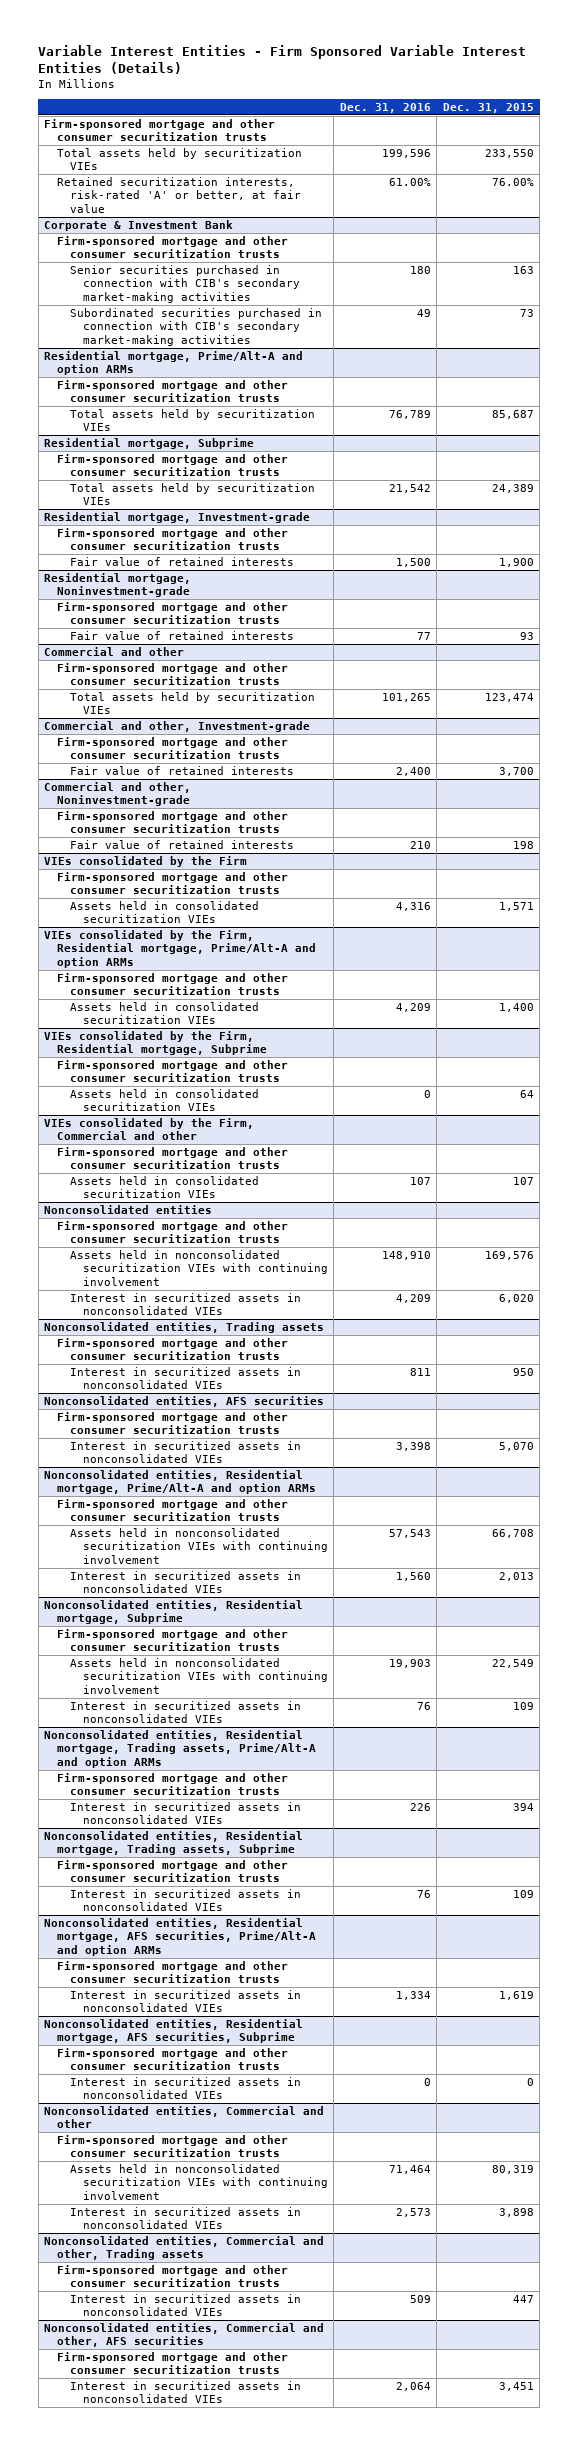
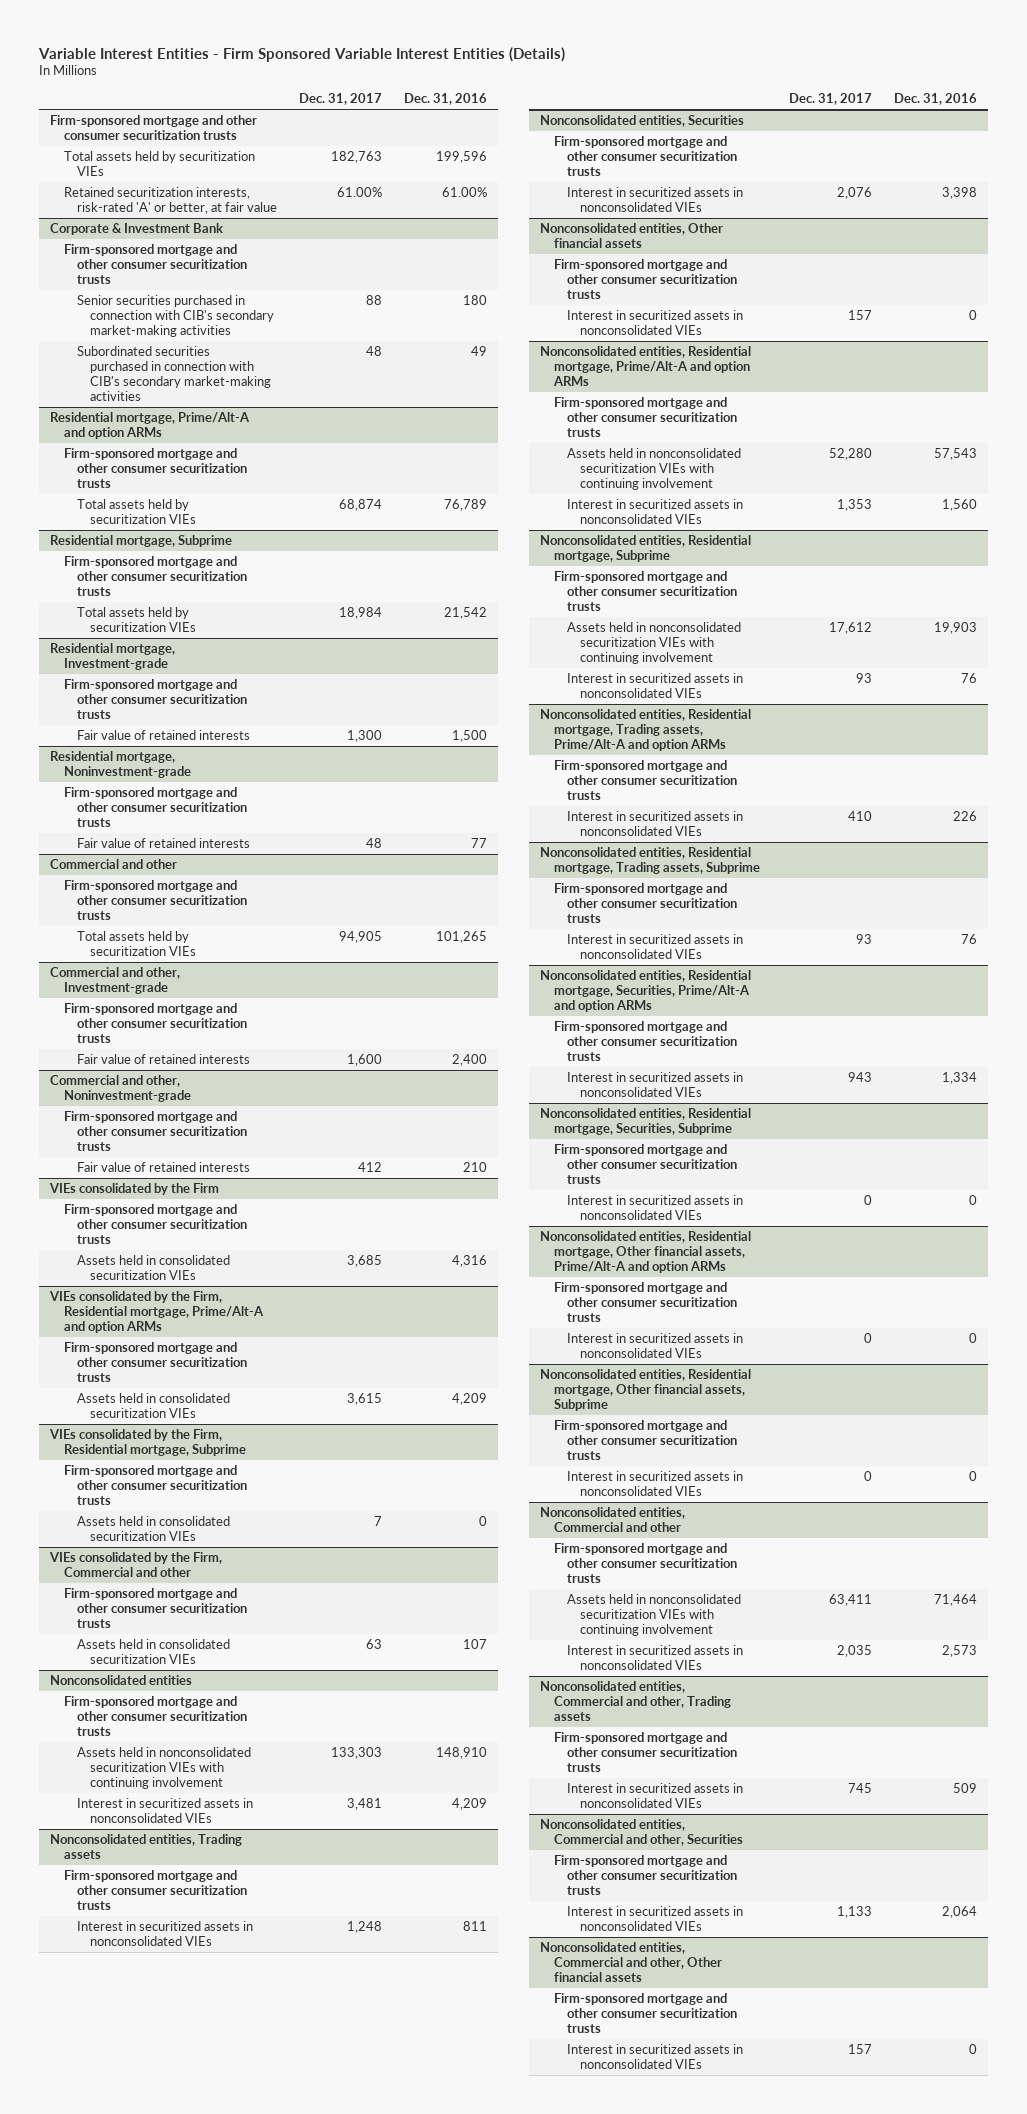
[442,102,534,113] Dec. 31, 2015 -> none
none -> [298,92,382,105] Dec. 31, 2017
[44,1396,325,1408] Nonconsolidated entities, AFS securities -> [540,115,745,128] Nonconsolidated entities, Securities
none -> [540,223,724,249] Nonconsolidated entities, Other financial assets
none -> [553,259,737,299] Firm-sponsored mortgage and other consumer securitization trusts
none -> [566,310,743,336] Interest in securitized assets in nonconsolidated VIEs
[44,1918,317,1956] Nonconsolidated entities, Residential mortgage, AFS securities, Prime/Alt-A and option ARMs -> [540,970,752,1012] Nonconsolidated entities, Residential mortgage, Securities, Prime/Alt-A and option ARMs
[44,2019,304,2044] Nonconsolidated entities, Residential mortgage, AFS securities, Subprime -> [540,1108,752,1136] Nonconsolidated entities, Residential mortgage, Securities, Subprime
none -> [540,1231,752,1273] Nonconsolidated entities, Residential mortgage, Other financial assets, Prime/Alt-A and option ARMs
none -> [553,1282,737,1322] Firm-sponsored mortgage and other consumer securitization trusts
none -> [566,1333,743,1359] Interest in securitized assets in nonconsolidated VIEs
none -> [540,1369,752,1411] Nonconsolidated entities, Residential mortgage, Other financial assets, Subprime
none -> [553,1420,737,1460] Firm-sponsored mortgage and other consumer securitization trusts
none -> [566,1471,743,1497] Interest in securitized assets in nonconsolidated VIEs
[44,2323,325,2348] Nonconsolidated entities, Commercial and other, AFS securities -> [540,1819,743,1847] Nonconsolidated entities, Commercial and other, Securities
none -> [540,1942,722,1982] Nonconsolidated entities, Commercial and other, Other financial assets
none -> [553,1993,737,2033] Firm-sponsored mortgage and other consumer securitization trusts
none -> [566,2044,743,2070] Interest in securitized assets in nonconsolidated VIEs

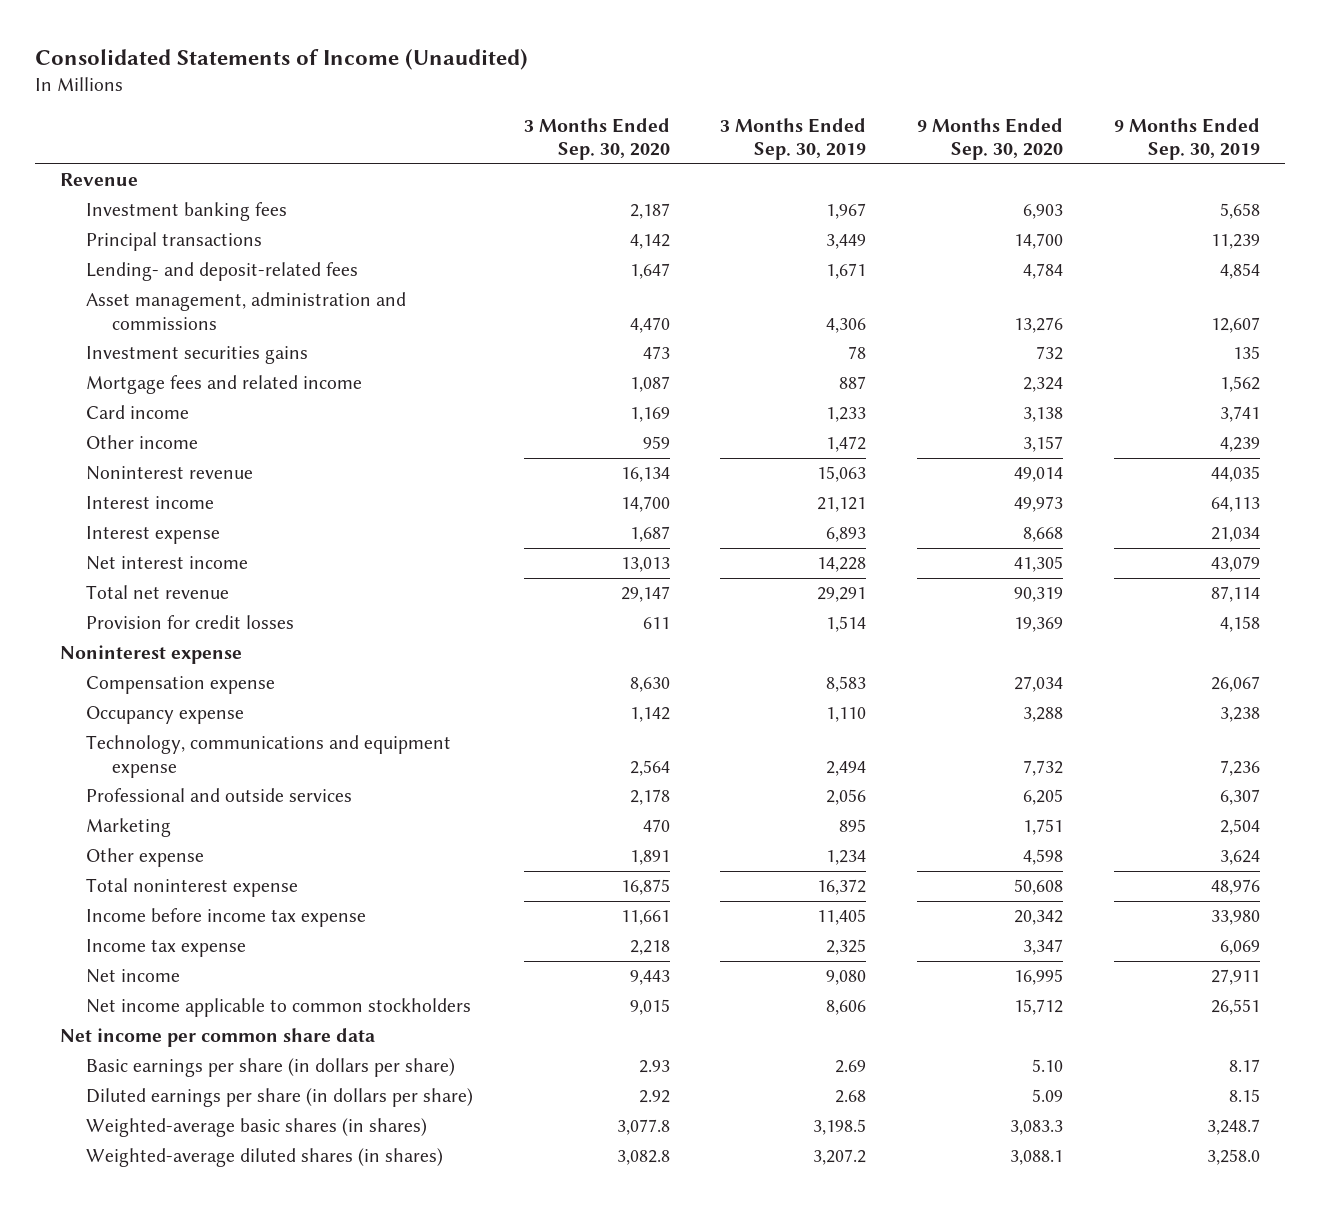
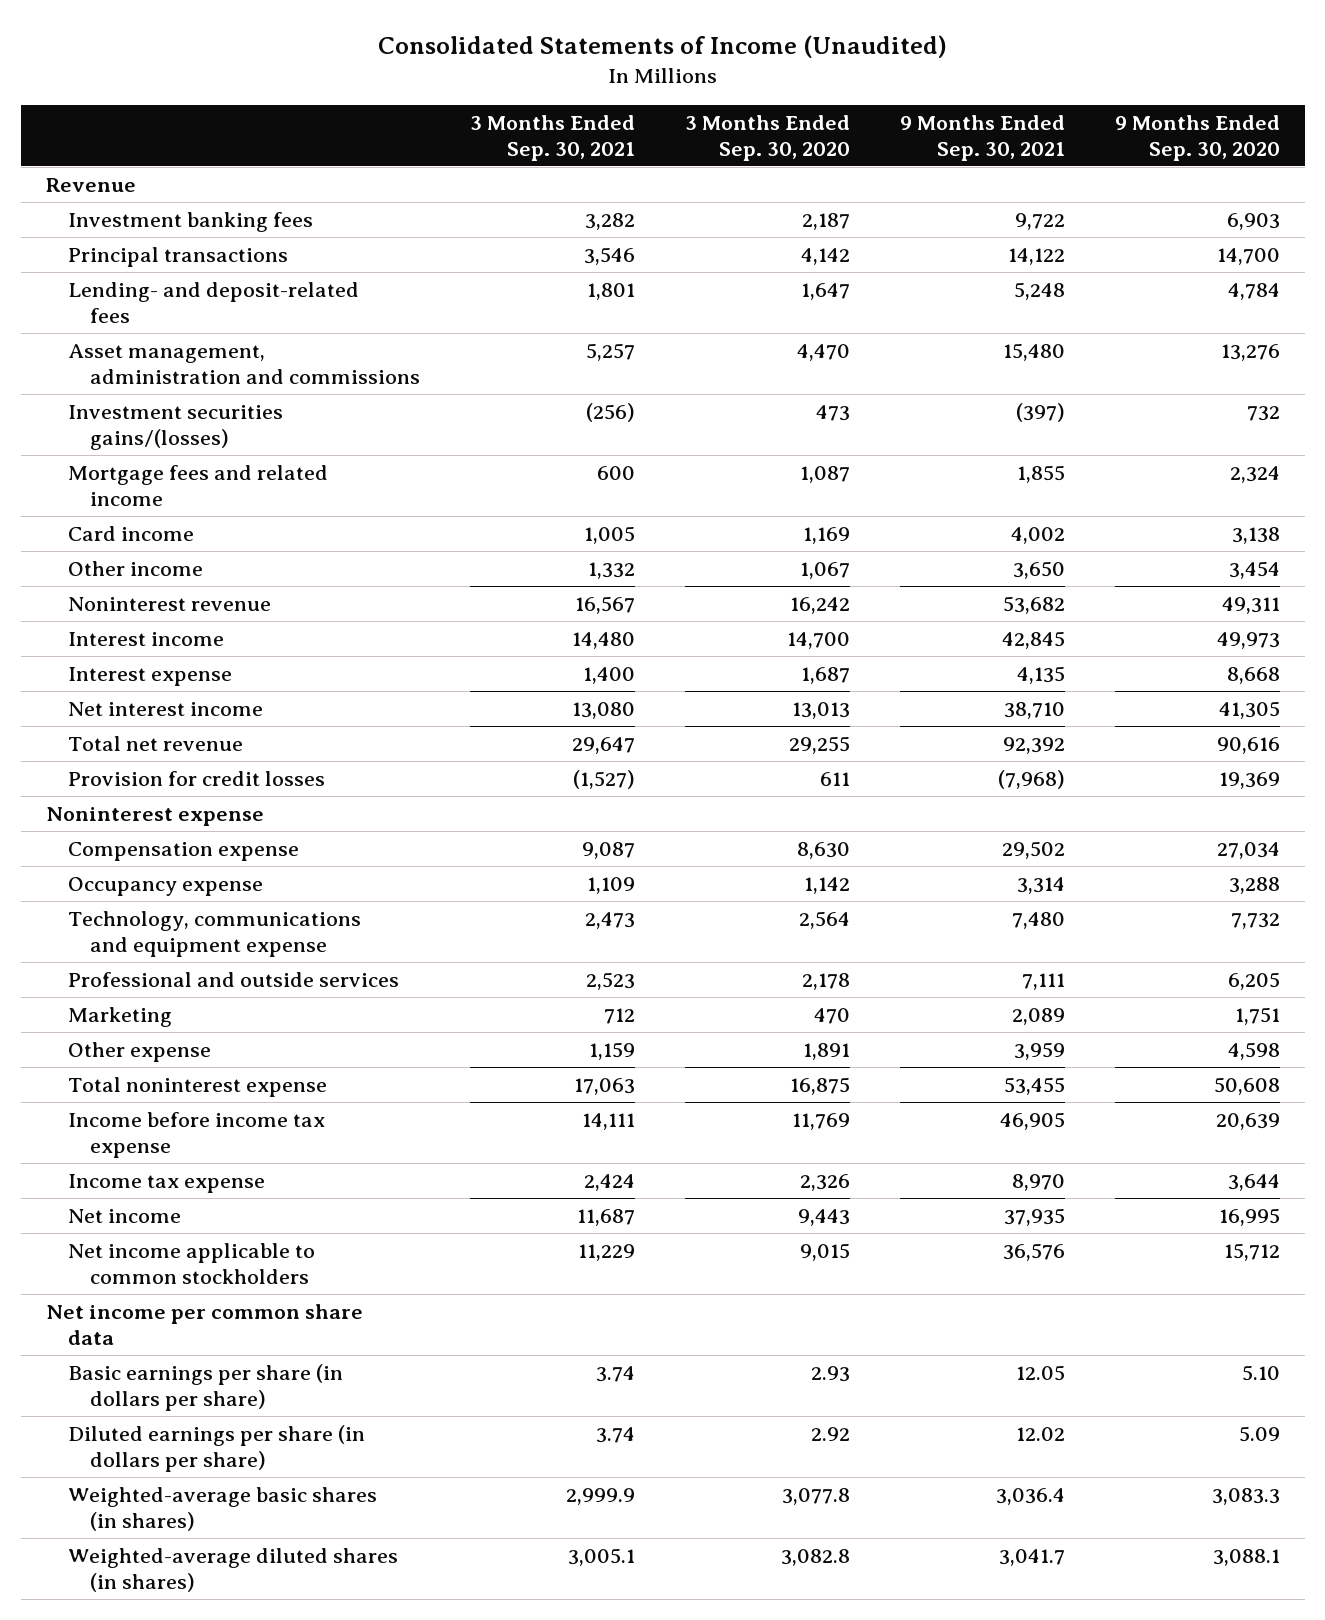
[720,117,867,161] 3 Months Ended Sep. 30, 2019 -> none
[1113,117,1260,161] 9 Months Ended Sep. 30, 2019 -> none
none -> [469,114,635,161] 3 Months Ended Sep. 30, 2021
none -> [899,114,1065,161] 9 Months Ended Sep. 30, 2021
[86,346,309,365] Investment securities gains -> [67,404,283,450] Investment securities gains/(losses)
[642,436,670,450] 959 -> [799,561,850,579] 1,067
[1022,436,1063,453] 3,157 -> [1228,560,1280,579] 3,454
[620,467,670,483] 16,134 -> [789,596,850,614] 16,242
[1013,467,1063,483] 49,014 -> [1221,596,1280,614] 49,311
[620,586,670,603] 29,147 -> [788,735,850,754] 29,255
[1013,587,1063,603] 90,319 -> [1216,736,1280,754] 90,616
[620,910,670,926] 11,661 -> [791,1112,850,1130] 11,769
[1013,910,1063,926] 20,342 -> [1215,1112,1280,1130] 20,639
[629,940,670,956] 2,218 -> [799,1173,850,1191] 2,326
[1022,939,1063,956] 3,347 -> [1227,1173,1280,1191] 3,644

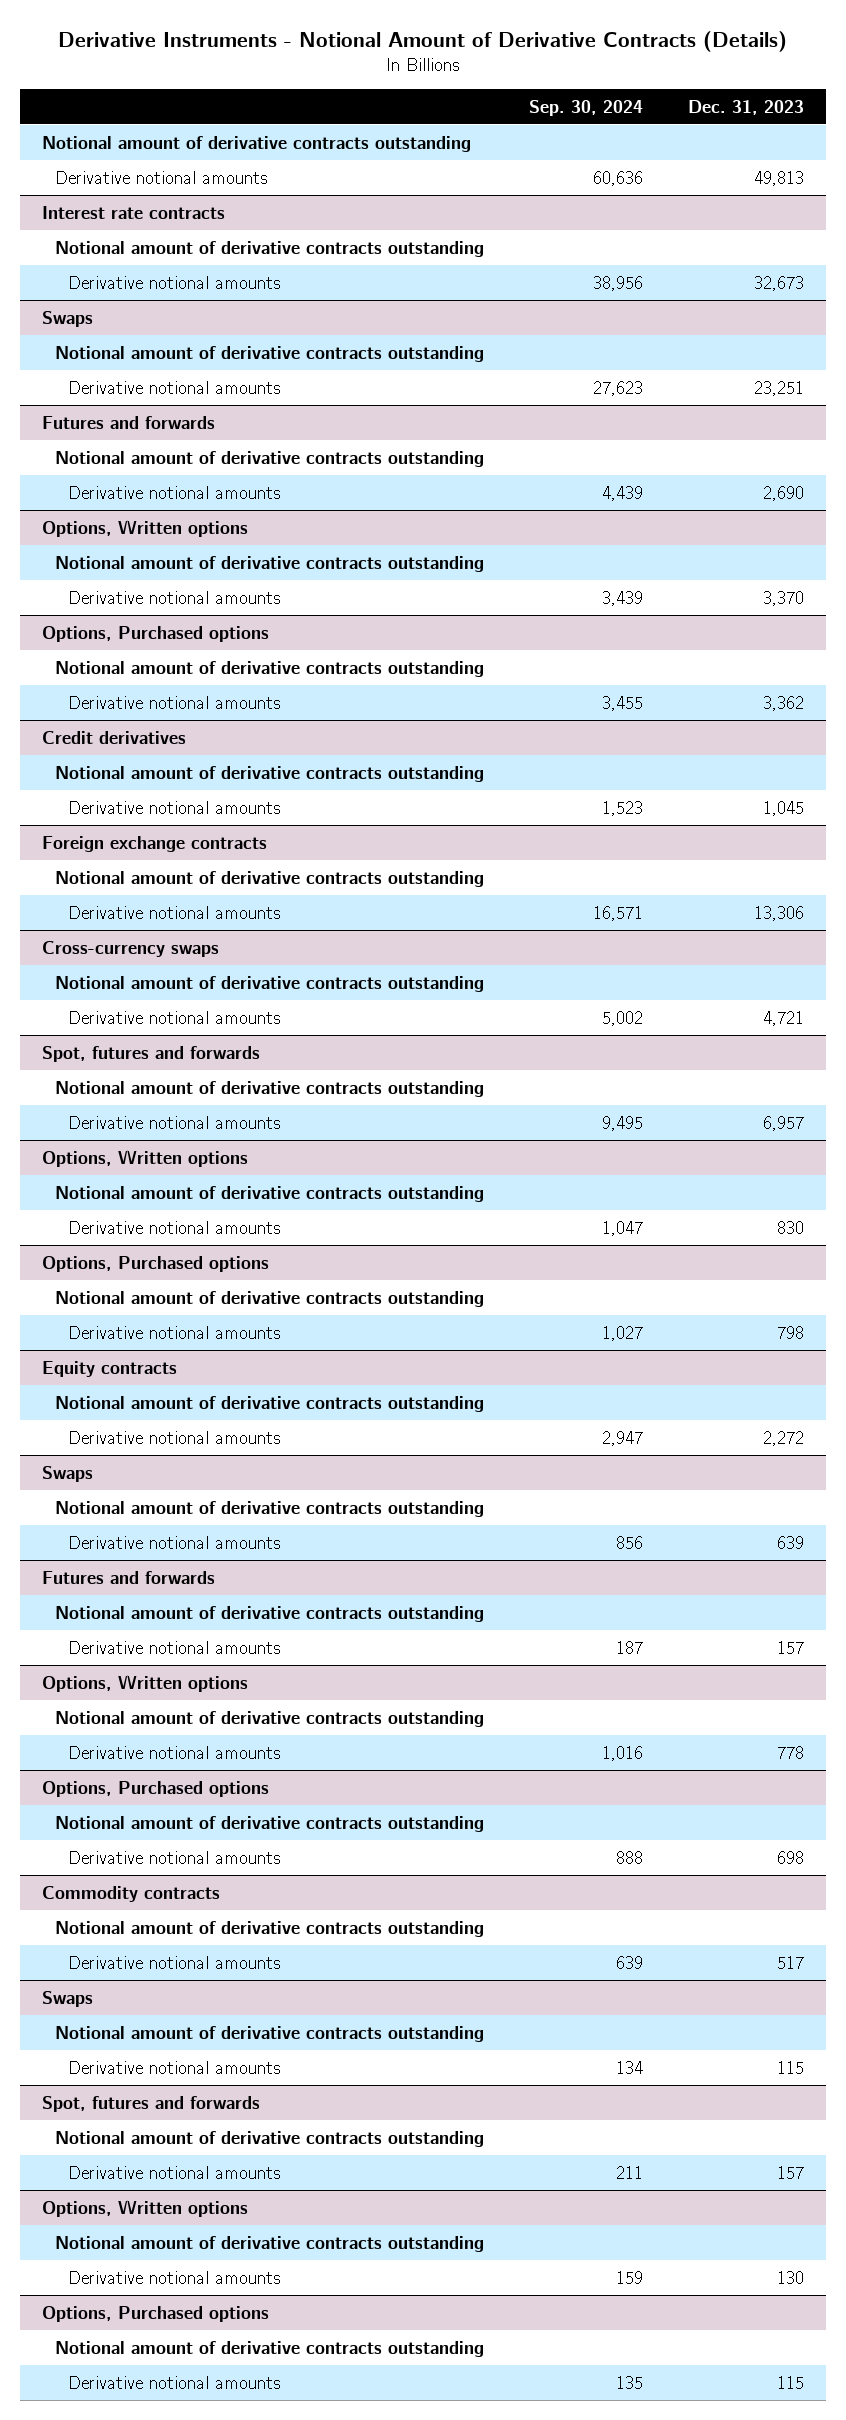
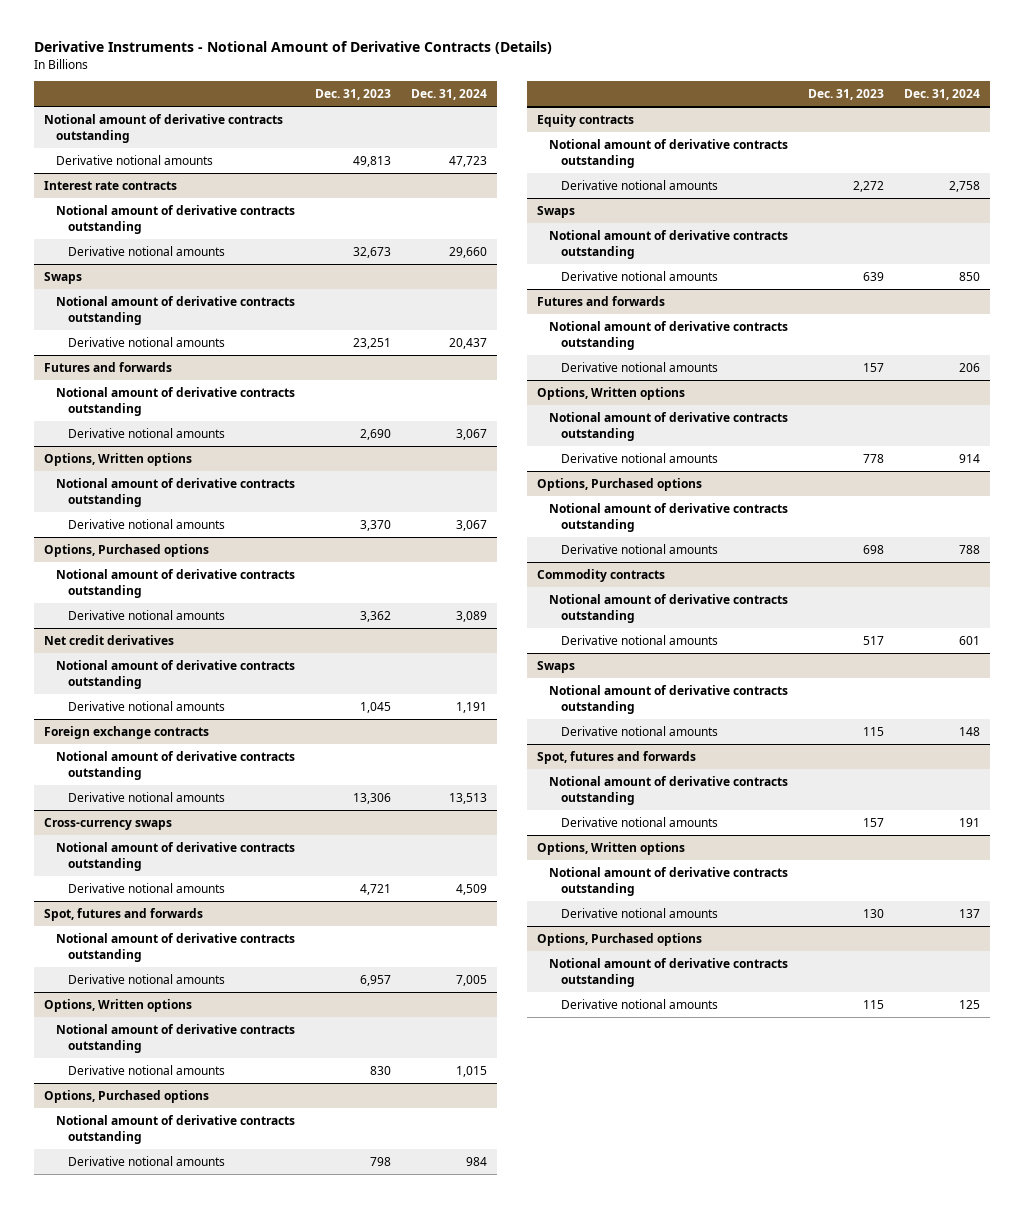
[528,99,643,116] Sep. 30, 2024 -> none
none -> [410,88,487,100] Dec. 31, 2024
[42,730,187,744] Credit derivatives -> [43,634,174,645] Net credit derivatives

